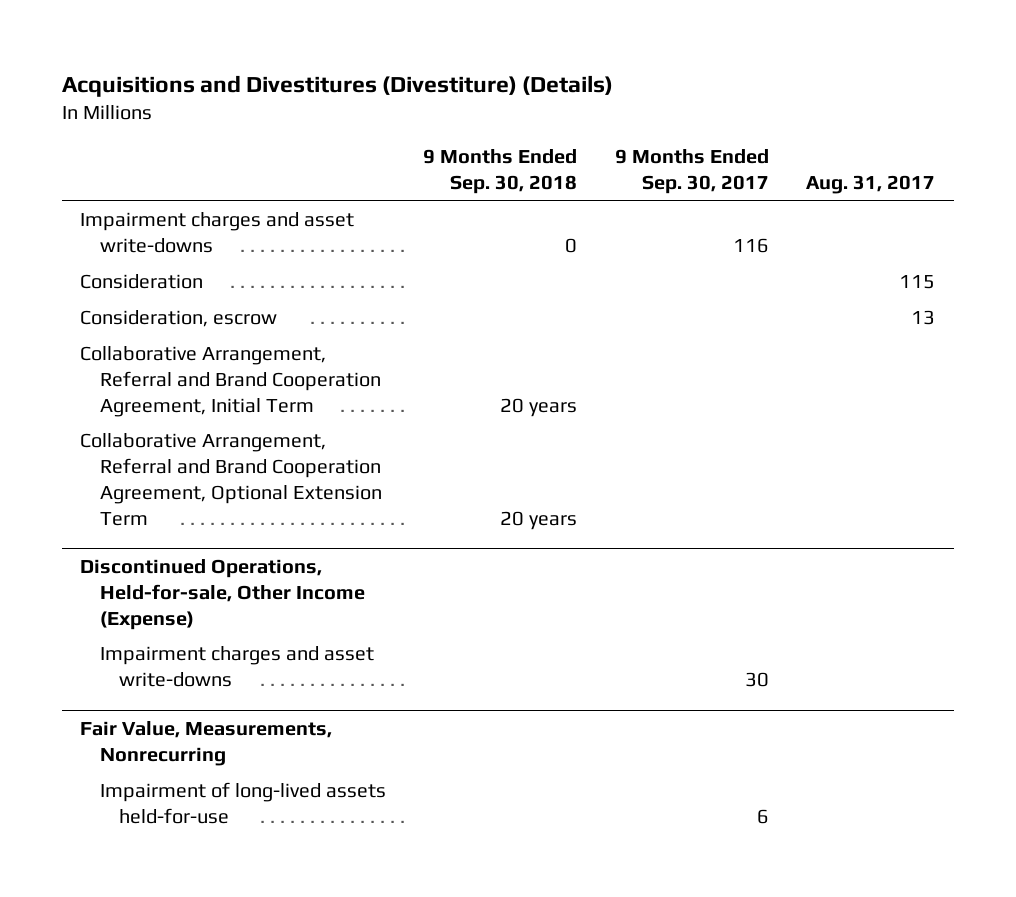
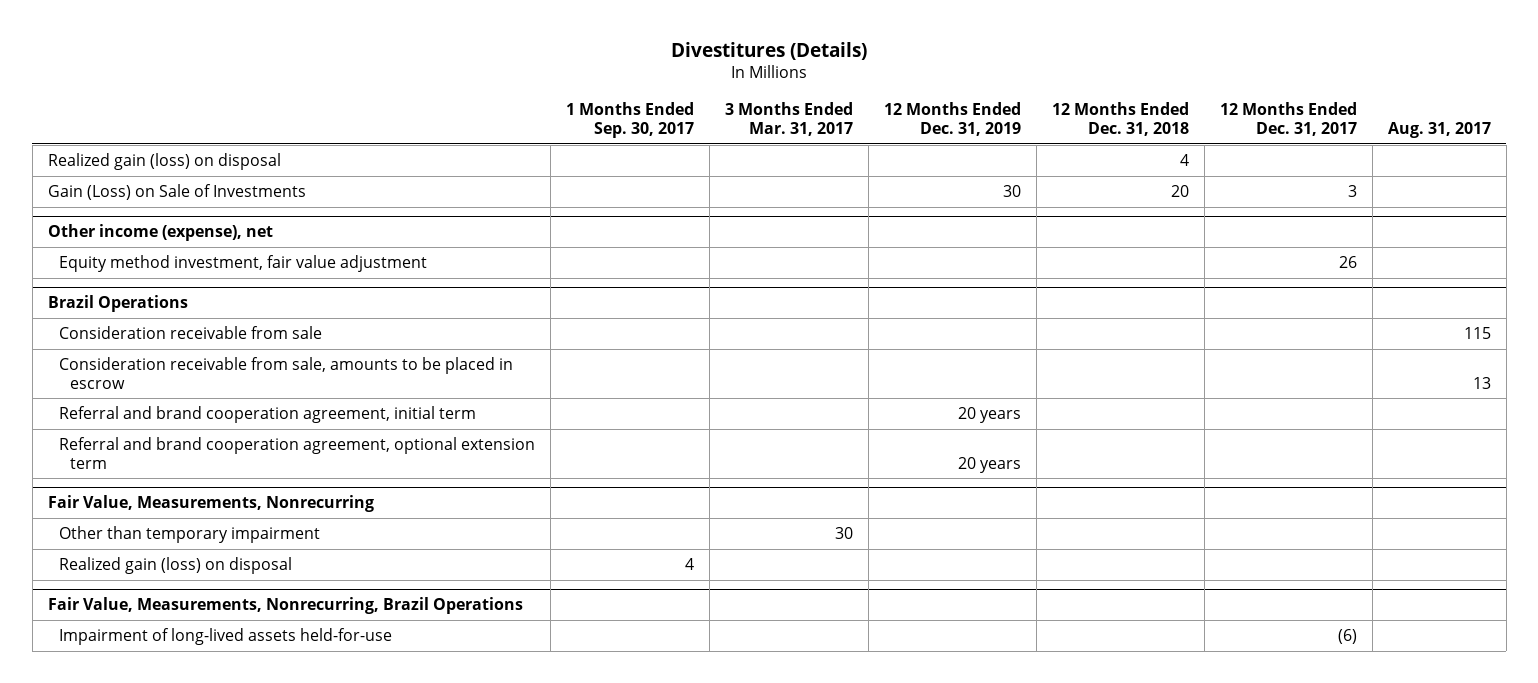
[61,75,613,98] Acquisitions and Divestitures (Divestiture) (Details) -> [671,41,868,60] Divestitures (Details)
[423,149,578,195] 9 Months Ended Sep. 30, 2018 -> none
[614,149,769,195] 9 Months Ended Sep. 30, 2017 -> none
none -> [565,102,694,138] 1 Months Ended Sep. 30, 2017
none -> [724,102,853,136] 3 Months Ended Mar. 31, 2017
none -> [883,102,1021,136] 12 Months Ended Dec. 31, 2019
none -> [1051,102,1189,136] 12 Months Ended Dec. 31, 2018
none -> [1219,102,1357,136] 12 Months Ended Dec. 31, 2017
[80,212,355,254] Impairment charges and asset write-downs -> none
[80,274,204,290] Consideration -> none
[80,310,278,328] Consideration, escrow -> none
[80,346,381,417] Collaborative Arrangement, Referral and Brand Cooperation Agreement, Initial Term -> none
[80,433,382,526] Collaborative Arrangement, Referral and Brand Cooperation Agreement, Optional Extension Term -> none
[80,559,365,630] Discontinued Operations, Held-for-sale, Other Income (Expense) -> none
[99,646,374,688] Impairment charges and asset write-downs -> none
none -> [47,152,281,170] Realized gain (loss) on disposal
none -> [47,183,306,200] Gain (Loss) on Sale of Investments
none -> [47,224,273,242] Other income (expense), net
none -> [58,254,427,272] Equity method investment, fair value adjustment
none -> [47,295,188,313] Brazil Operations
none -> [58,325,322,339] Consideration receivable from sale
none -> [58,356,513,389] Consideration receivable from sale, amounts to be placed in escrow
none -> [58,405,476,423] Referral and brand cooperation agreement, initial term
none -> [58,436,535,469] Referral and brand cooperation agreement, optional extension term
[99,782,386,825] Impairment of long-lived assets held-for-use -> none
none -> [58,525,320,543] Other than temporary impairment
none -> [58,556,292,574] Realized gain (loss) on disposal
none -> [47,597,523,615] Fair Value, Measurements, Nonrecurring, Brazil Operations
none -> [58,627,392,645] Impairment of long-lived assets held-for-use

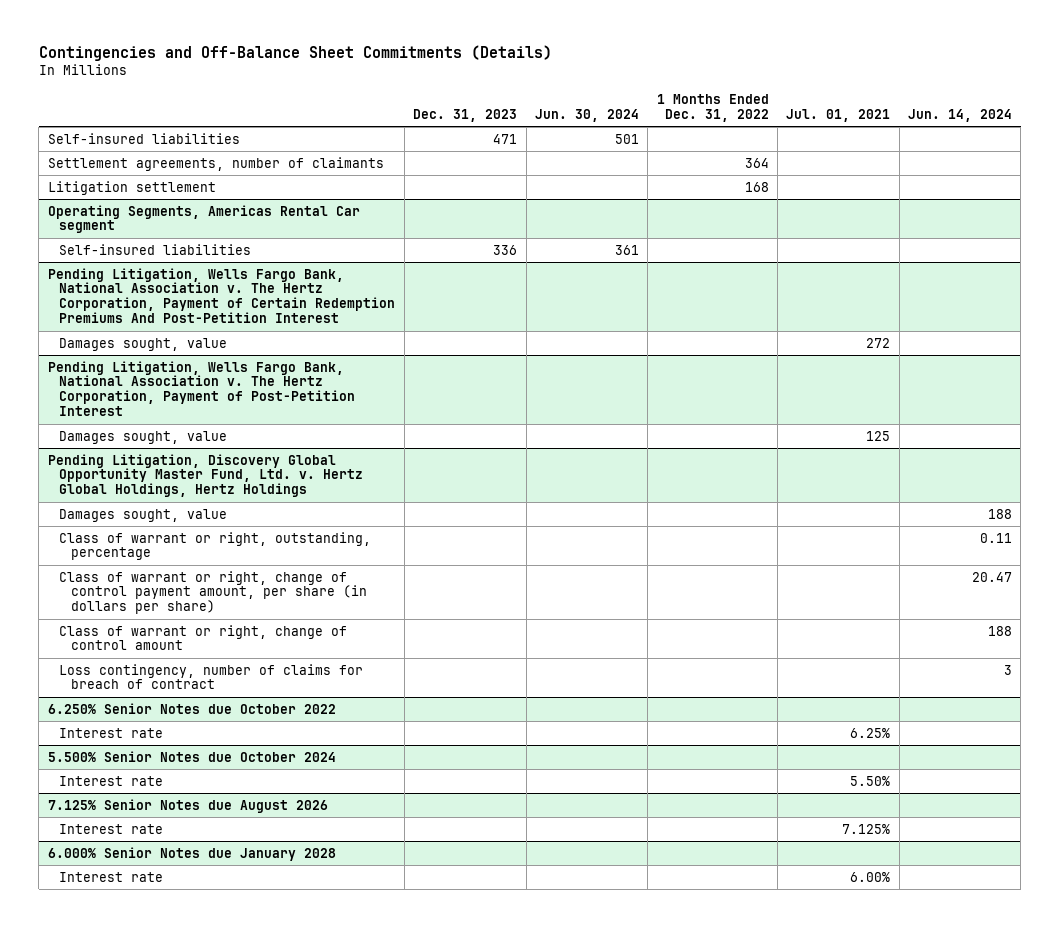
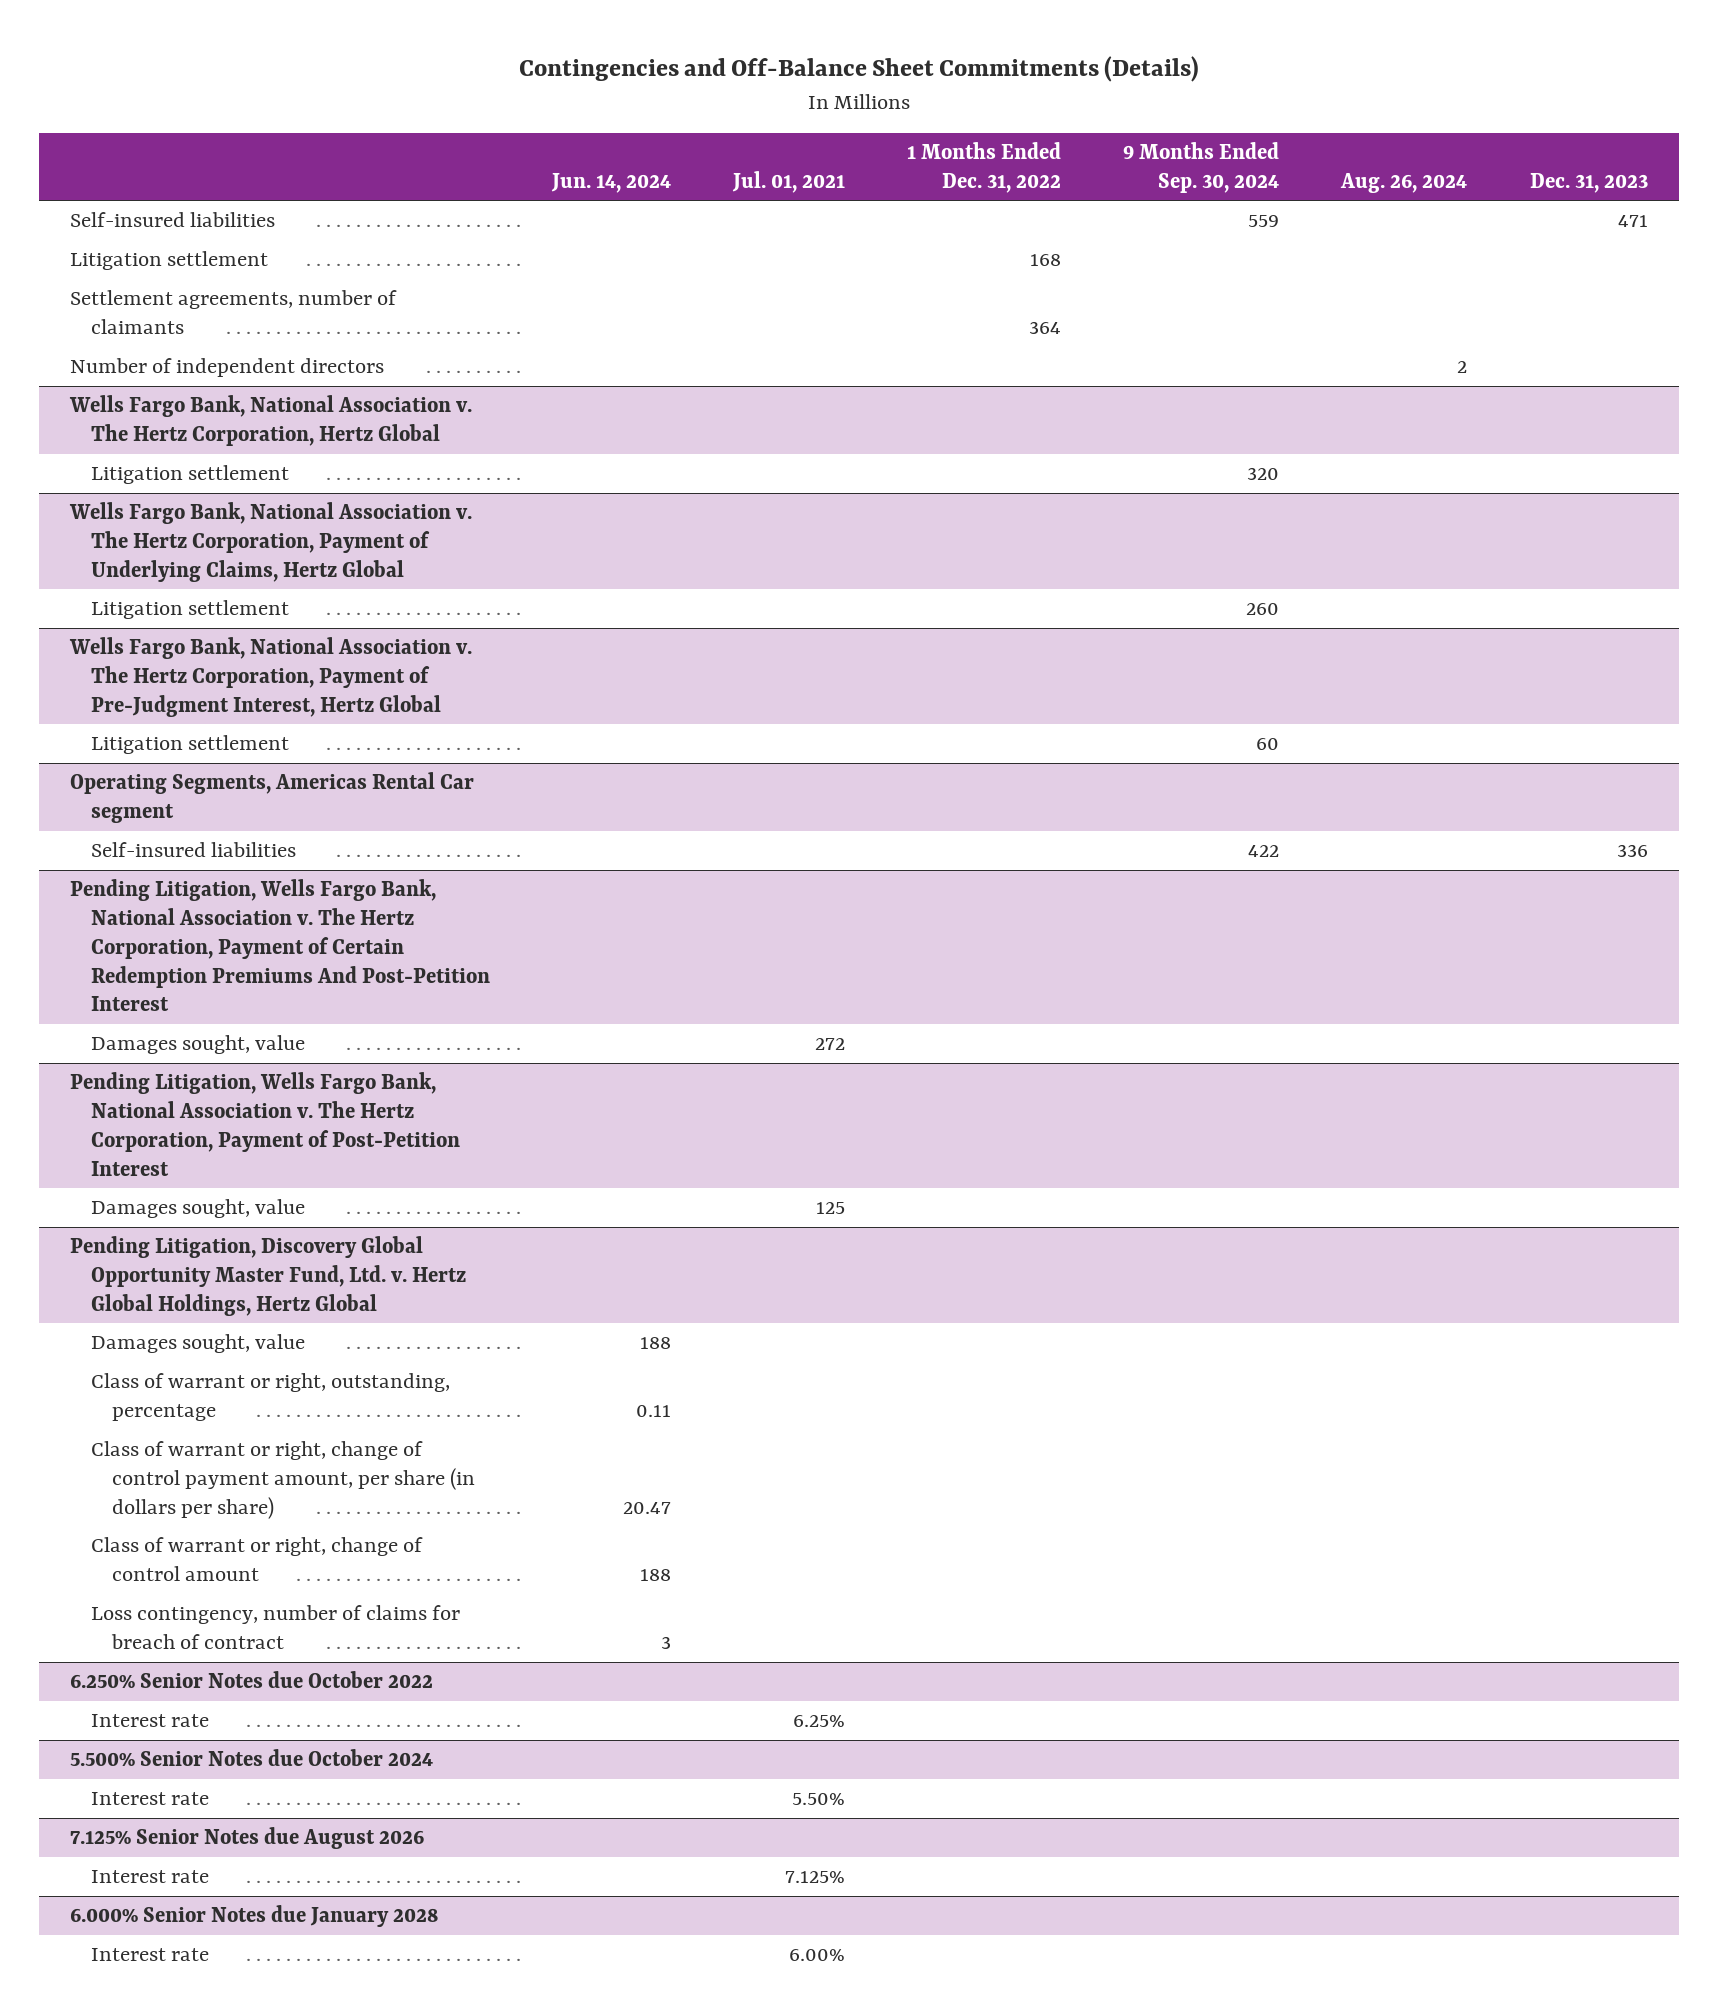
[534,108,639,122] Jun. 30, 2024 -> none
none -> [1123,141,1280,193] 9 Months Ended Sep. 30, 2024
none -> [1340,172,1468,193] Aug. 26, 2024
[47,156,384,171] Settlement agreements, number of claimants -> [70,290,398,334] Settlement agreements, number of claimants
none -> [70,358,385,378] Number of independent directors
none -> [69,395,473,446] Wells Fargo Bank, National Association v. The Hertz Corporation, Hertz Global
none -> [90,465,289,485] Litigation settlement
none -> [69,502,473,582] Wells Fargo Bank, National Association v. The Hertz Corporation, Payment of Underlying Claims, Hertz Global
none -> [90,600,289,620] Litigation settlement
none -> [69,637,473,717] Wells Fargo Bank, National Association v. The Hertz Corporation, Payment of Pre-Judgment Interest, Hertz Global
none -> [90,735,289,755] Litigation settlement
[47,453,364,498] Pending Litigation, Discovery Global Opportunity Master Fund, Ltd. v. Hertz Global Holdings, Hertz Holdings -> [70,1236,466,1316] Pending Litigation, Discovery Global Opportunity Master Fund, Ltd. v. Hertz Global Holdings, Hertz Global

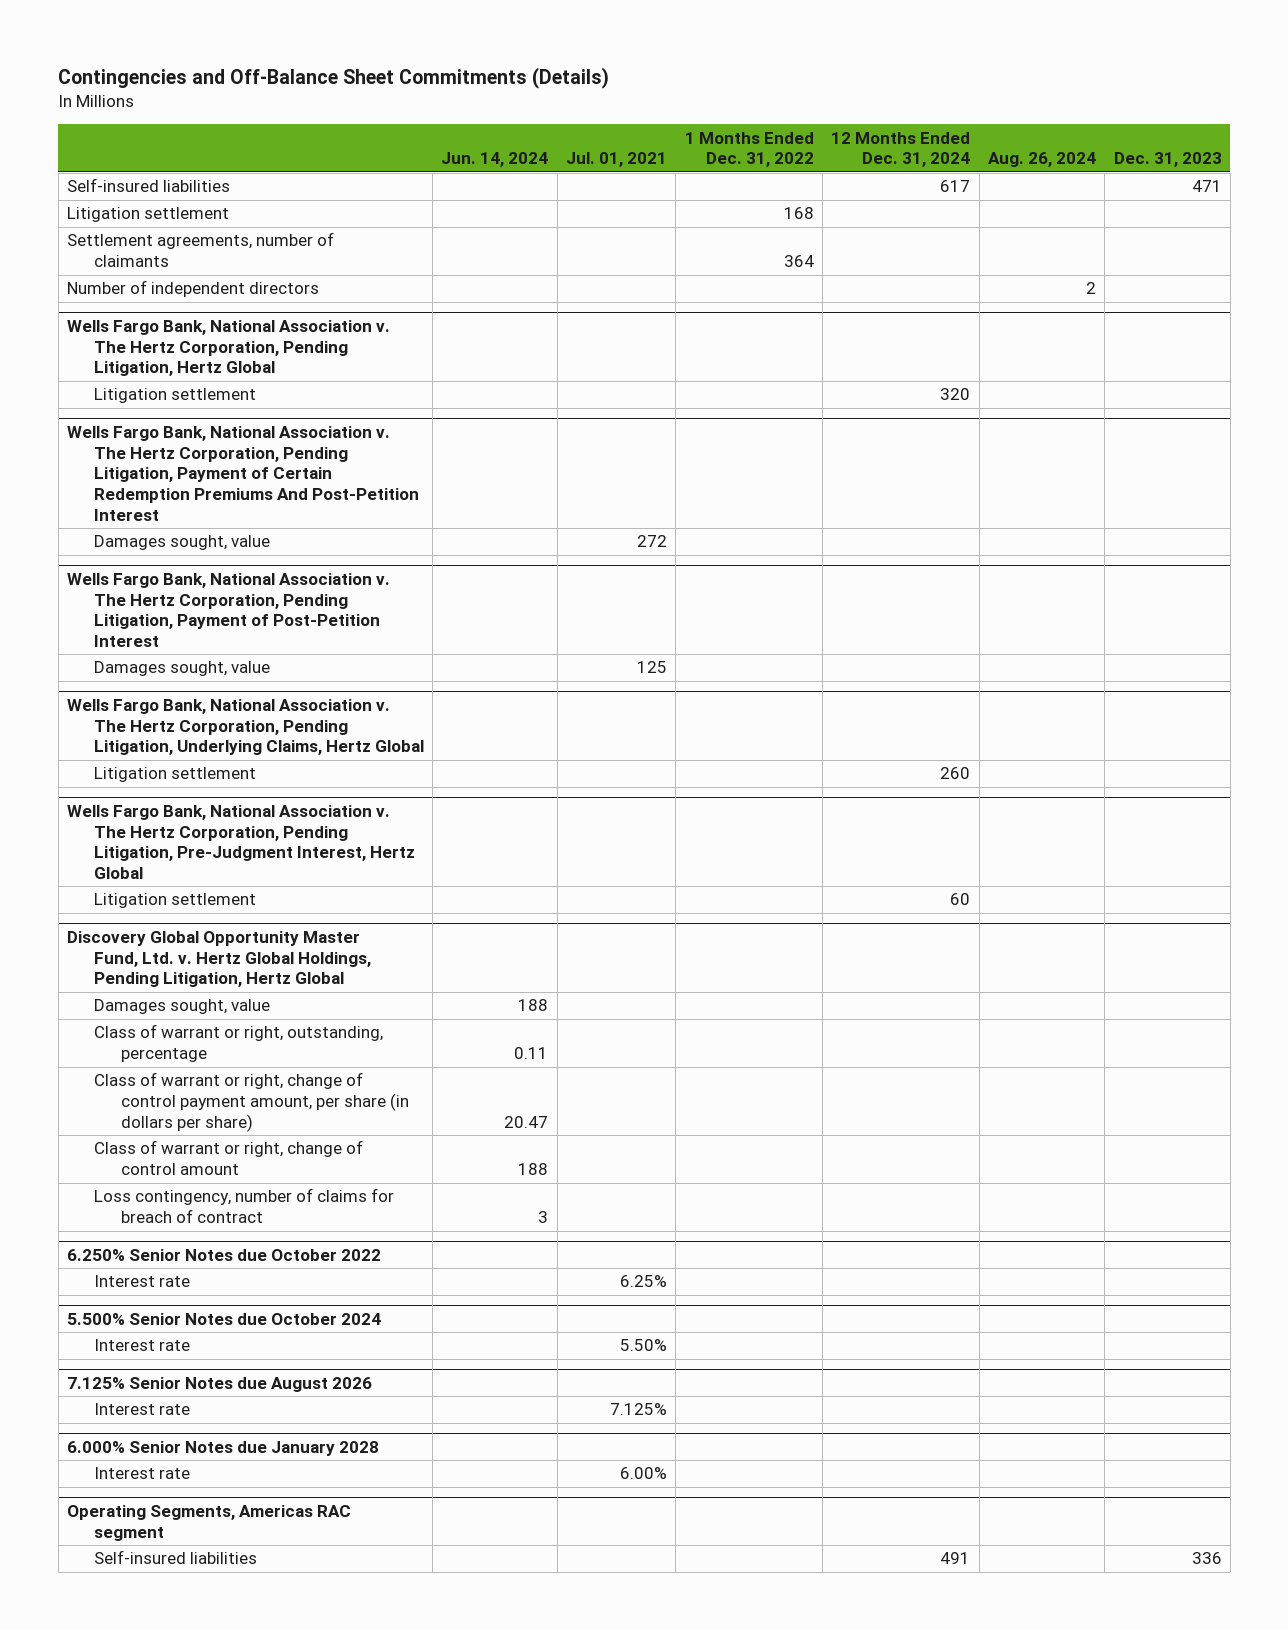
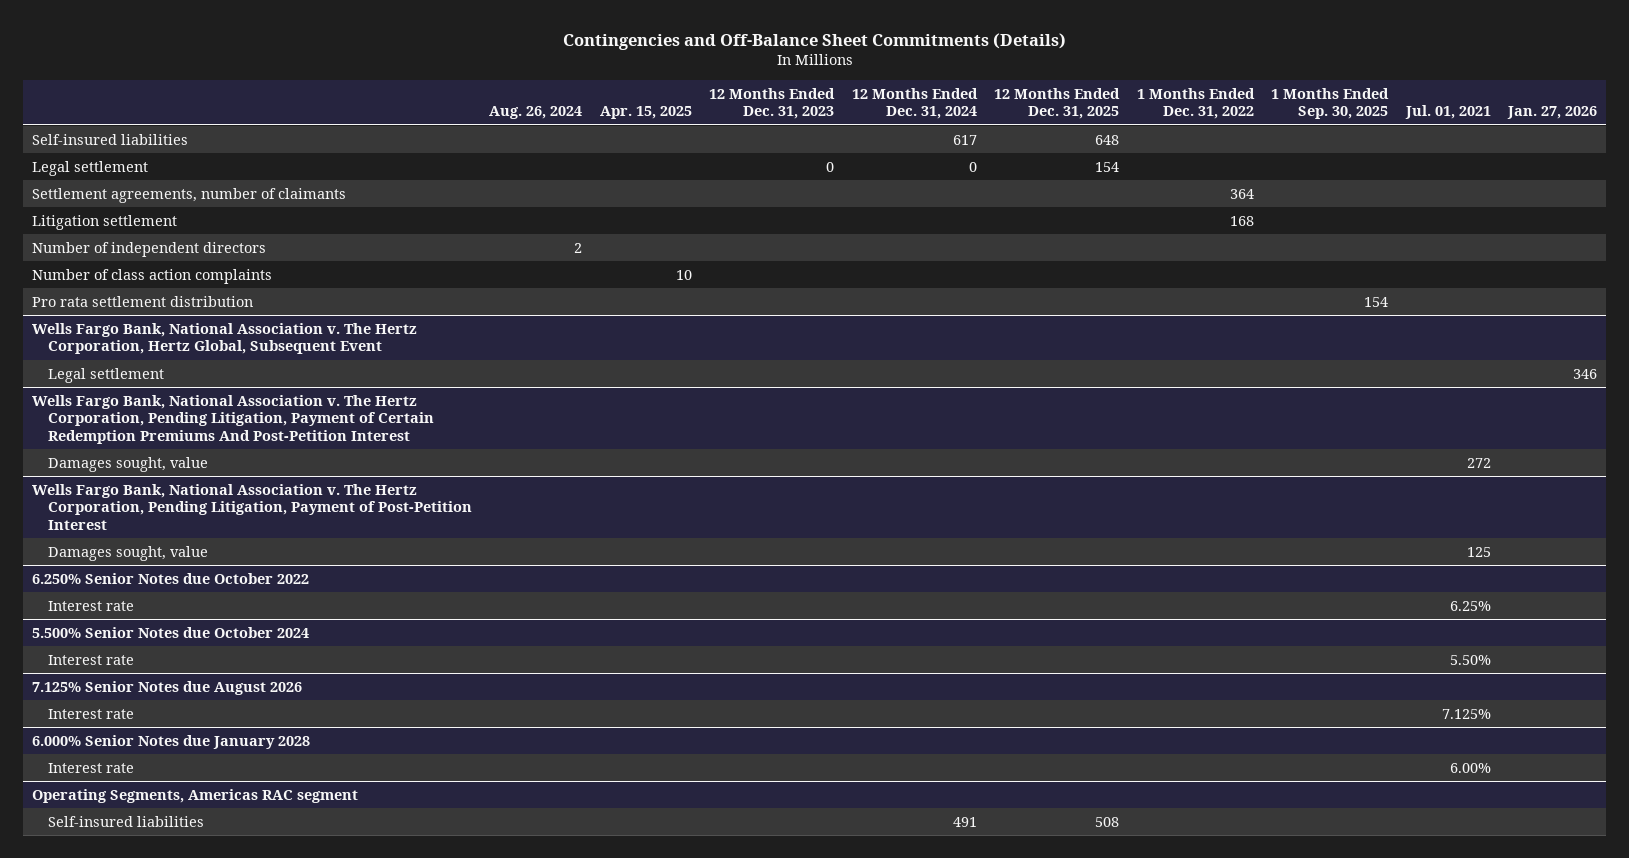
[441,152,549,168] Jun. 14, 2024 -> none
[1113,152,1222,168] Dec. 31, 2023 -> none
none -> [599,106,692,120] Apr. 15, 2025
none -> [709,87,836,120] 12 Months Ended Dec. 31, 2023
none -> [994,87,1121,120] 12 Months Ended Dec. 31, 2025
none -> [1271,87,1390,120] 1 Months Ended Sep. 30, 2025
none -> [1507,106,1598,120] Jan. 27, 2026
none -> [32,160,149,176] Legal settlement
[66,207,229,223] Litigation settlement -> [32,214,178,230] Litigation settlement
[93,388,256,404] Litigation settlement -> none
none -> [32,268,273,284] Number of class action complaints
none -> [32,295,254,307] Pro rata settlement distribution
[66,319,390,377] Wells Fargo Bank, National Association v. The Hertz Corporation, Pending Litigation, Hertz Global -> [32,322,418,355] Wells Fargo Bank, National Association v. The Hertz Corporation, Hertz Global, Subsequent Event
none -> [47,367,164,383] Legal settlement
[66,698,424,756] Wells Fargo Bank, National Association v. The Hertz Corporation, Pending Litigation, Underlying Claims, Hertz Global -> none
[93,767,256,783] Litigation settlement -> none
[66,804,415,880] Wells Fargo Bank, National Association v. The Hertz Corporation, Pending Litigation, Pre-Judgment Interest, Hertz Global -> none
[93,893,256,909] Litigation settlement -> none
[66,930,371,988] Discovery Global Opportunity Master Fund, Ltd. v. Hertz Global Holdings, Pending Litigation, Hertz Global -> none
[93,999,270,1015] Damages sought, value -> none
[93,1024,383,1063] Class of warrant or right, outstanding, percentage -> none
[93,1072,409,1132] Class of warrant or right, change of control payment amount, per share (in dollars per share) -> none
[93,1140,363,1176] Class of warrant or right, change of control amount -> none
[93,1188,394,1224] Loss contingency, number of claims for breach of contract -> none

